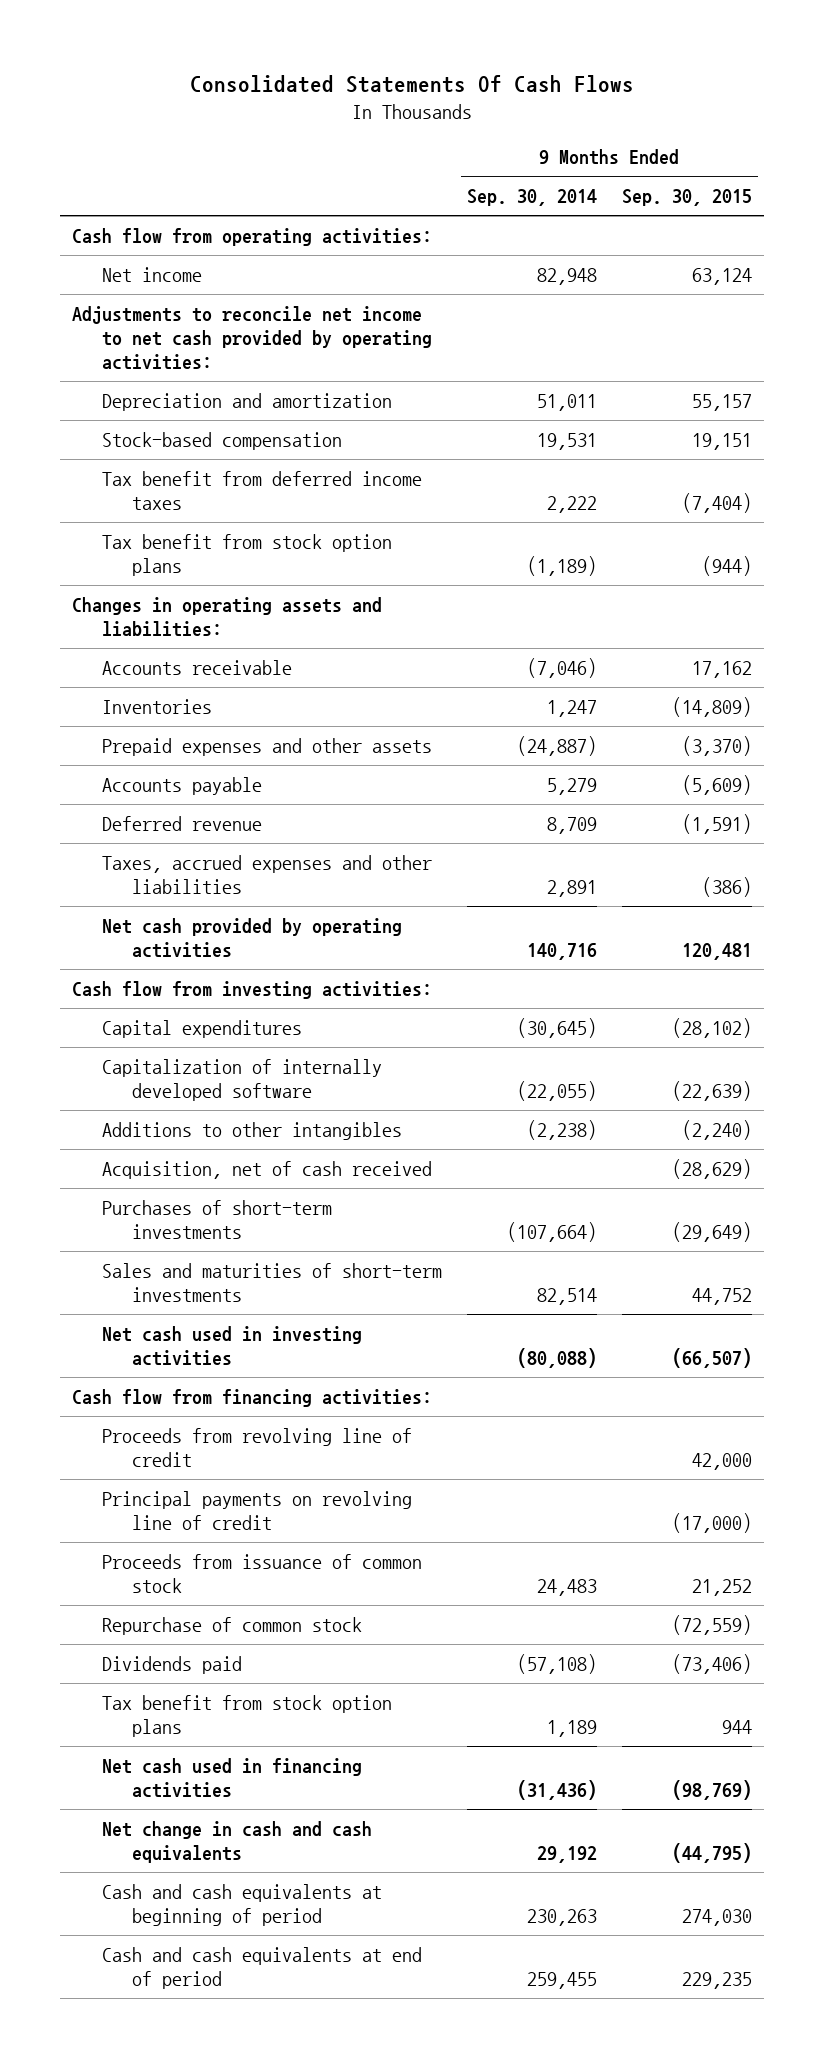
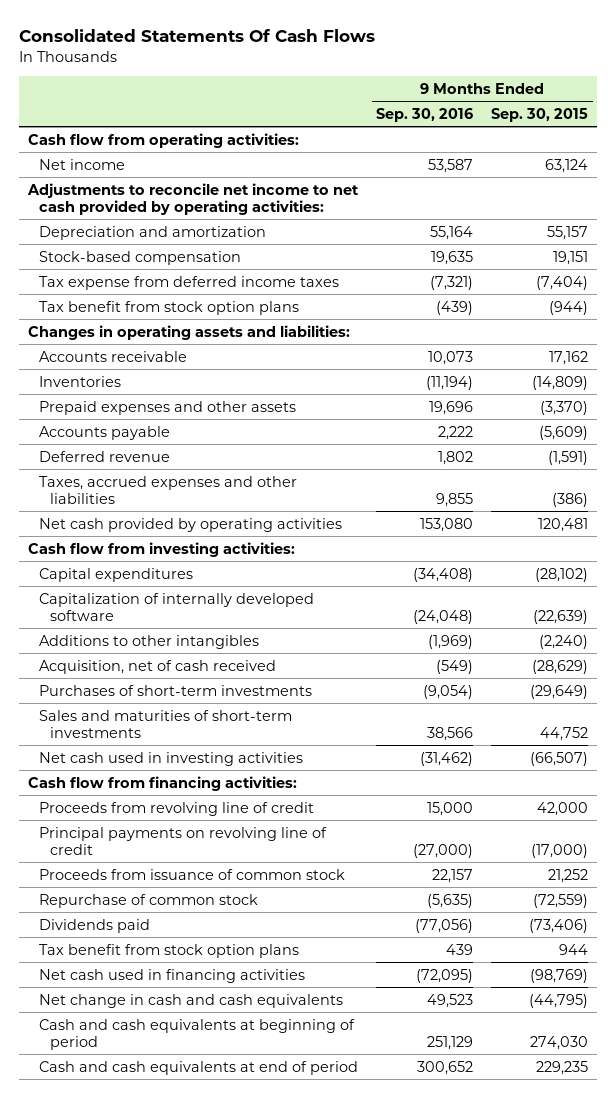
[466,189,597,207] Sep. 30, 2014 -> none
none -> [376,107,474,122] Sep. 30, 2016
[102,470,423,510] Tax benefit from deferred income taxes -> [39,275,340,290] Tax expense from deferred income taxes

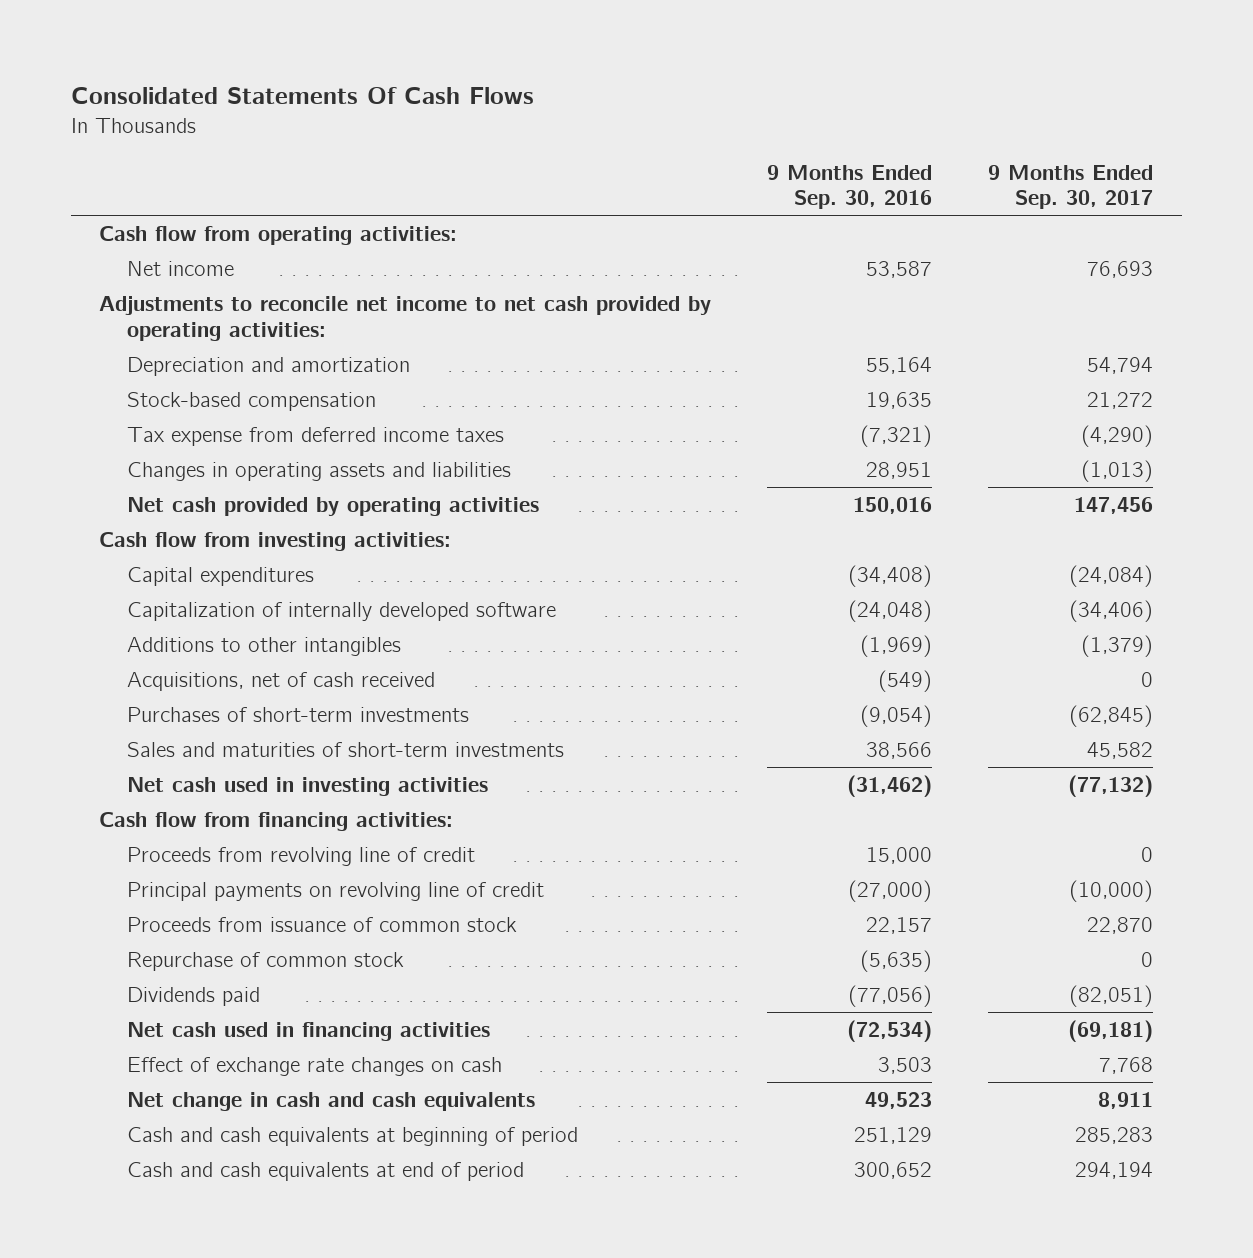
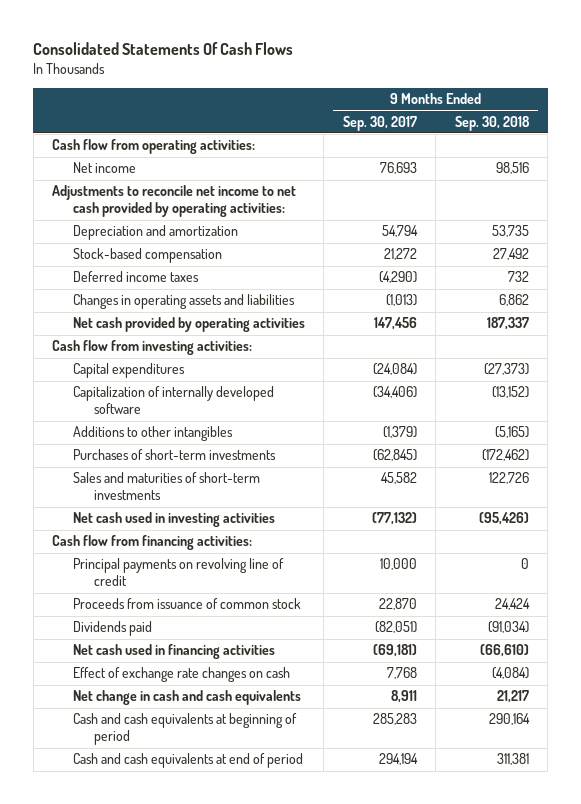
[767,164,933,210] 9 Months Ended Sep. 30, 2016 -> none
none -> [454,115,530,131] Sep. 30, 2018
[126,426,504,446] Tax expense from deferred income taxes -> [72,271,199,283] Deferred income taxes
[126,671,435,691] Acquisitions, net of cash received -> none
[126,846,475,866] Proceeds from revolving line of credit -> none
[1069,879,1154,902] (10,000) -> [379,558,417,571] 10,000
[126,951,404,971] Repurchase of common stock -> none

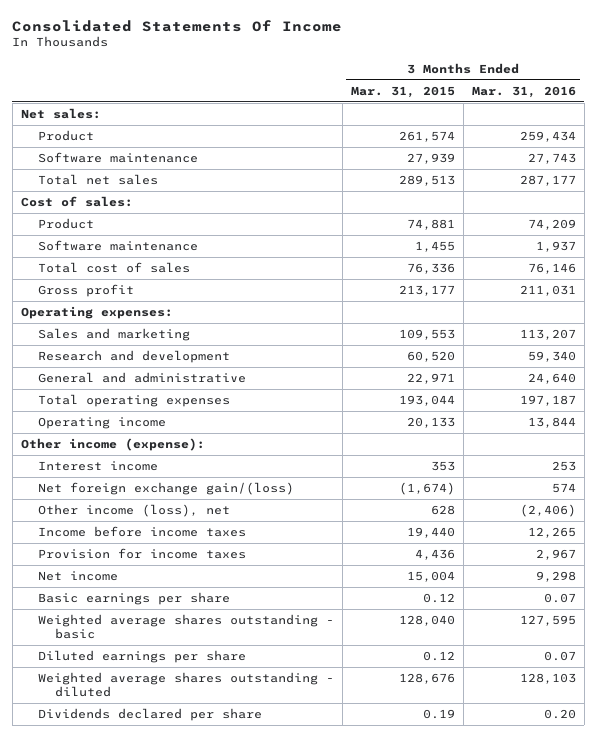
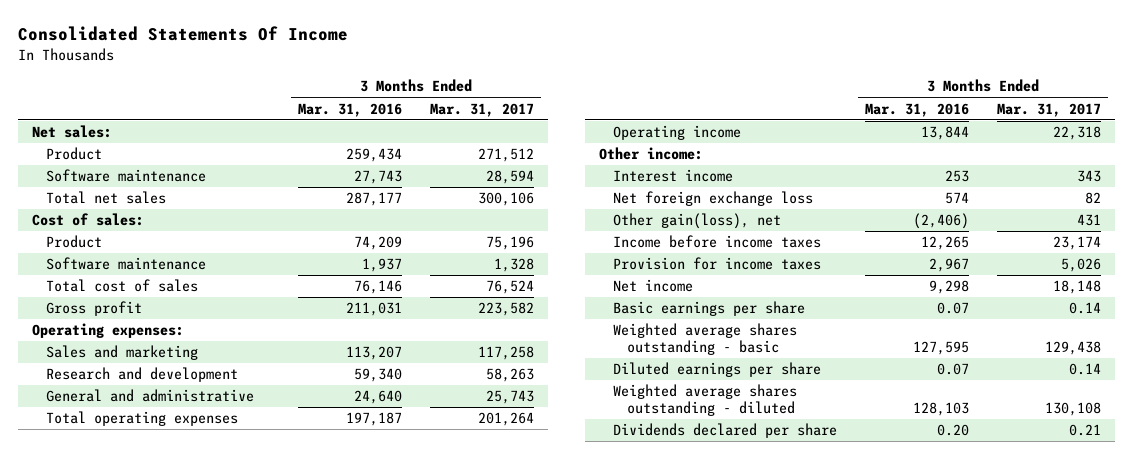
[350,85,455,98] Mar. 31, 2015 -> none
none -> [430,102,535,117] Mar. 31, 2017
[20,438,205,452] Other income (expense): -> [598,147,703,161] Other income:
[37,482,294,496] Net foreign exchange gain/(loss) -> [613,191,814,207] Net foreign exchange loss
[37,504,230,518] Other income (loss), net -> [613,213,782,230] Other gain(loss), net

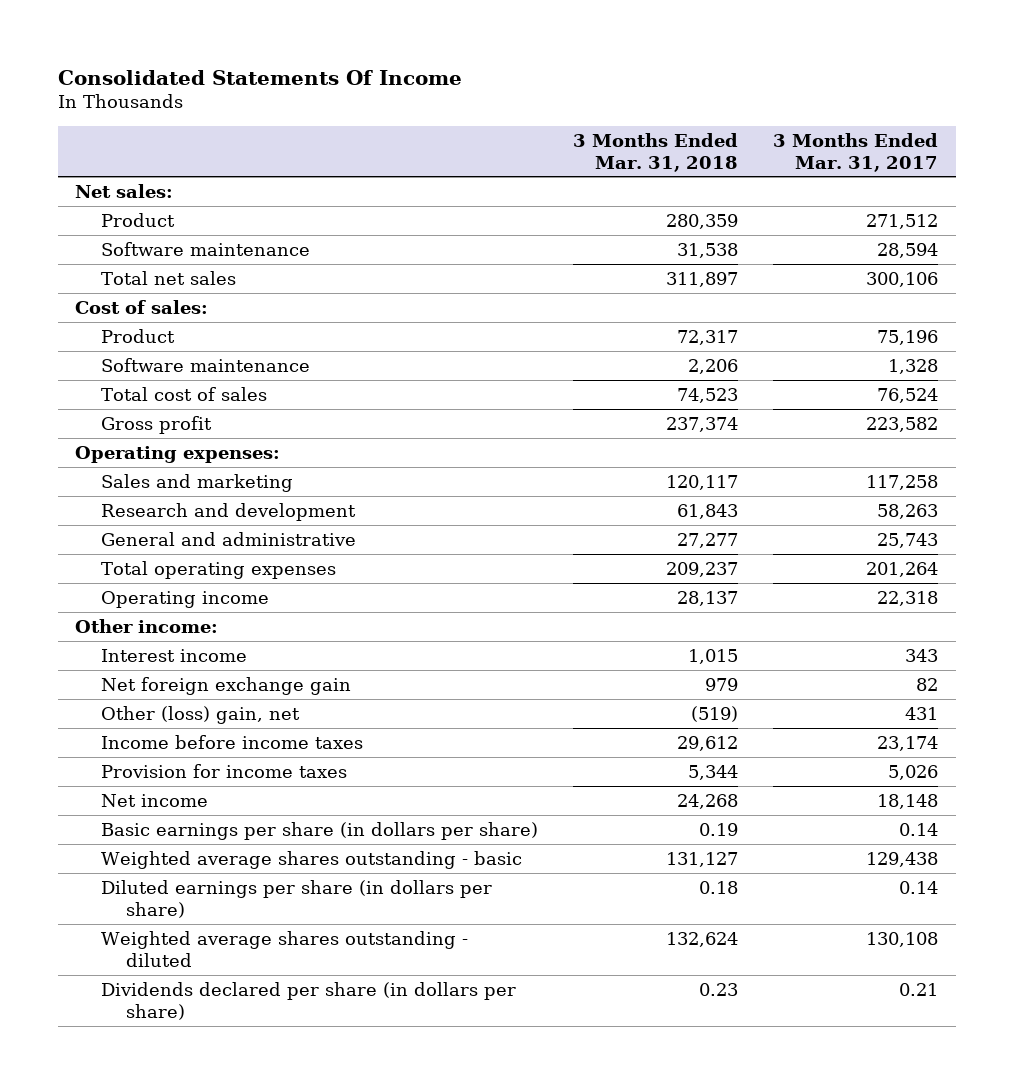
[297,102,402,117] Mar. 31, 2016 -> none
none -> [572,132,738,172] 3 Months Ended Mar. 31, 2018
[613,191,814,207] Net foreign exchange loss -> [100,676,351,695] Net foreign exchange gain
[613,213,782,230] Other gain(loss), net -> [100,705,300,724] Other (loss) gain, net
[613,301,806,317] Basic earnings per share -> [100,821,538,840] Basic earnings per share (in dollars per share)
[613,362,822,378] Diluted earnings per share -> [100,879,492,918] Diluted earnings per share (in dollars per share)
[613,423,838,439] Dividends declared per share -> [100,981,516,1020] Dividends declared per share (in dollars per share)

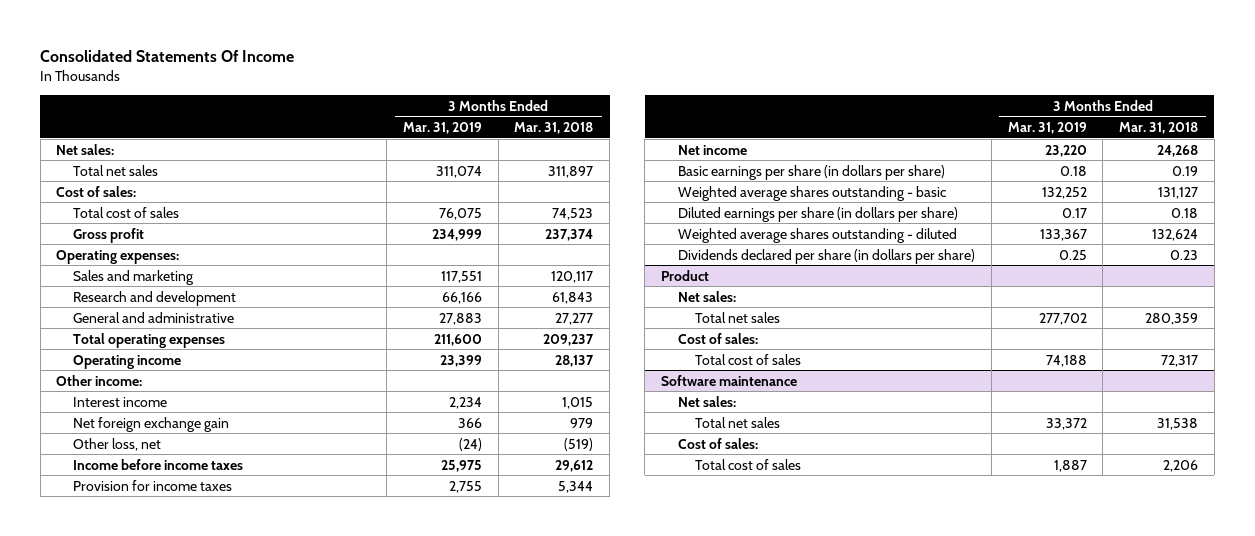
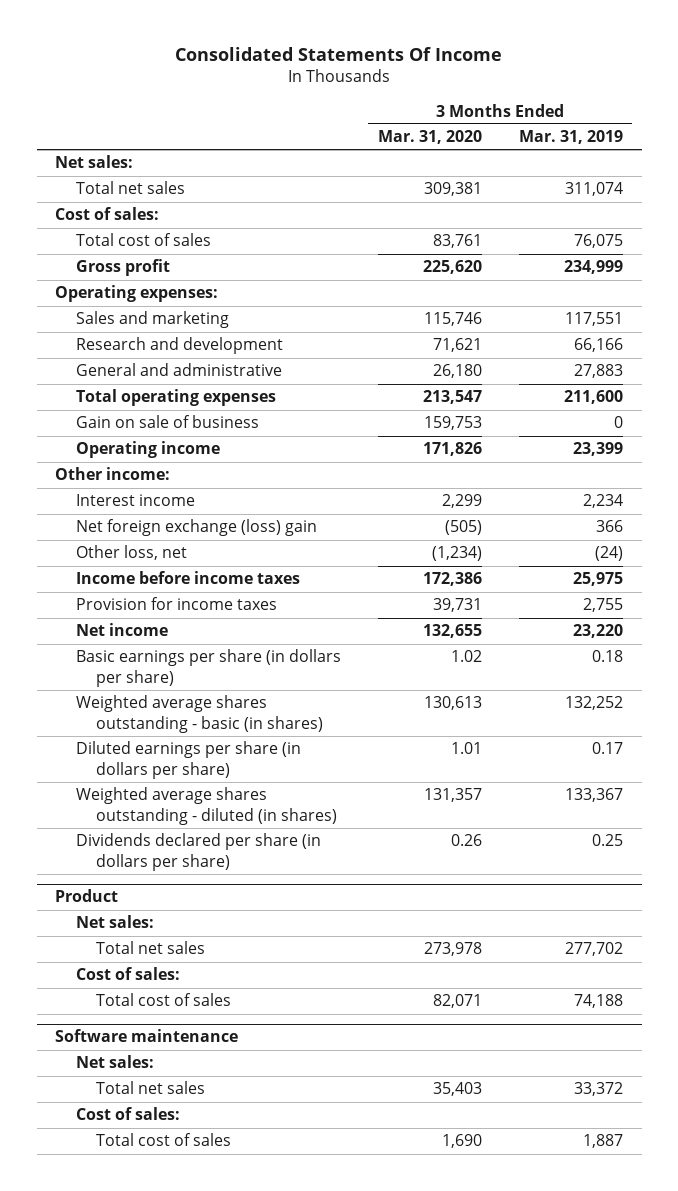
[514,121,594,134] Mar. 31, 2018 -> none
none -> [377,130,482,145] Mar. 31, 2020
none -> [75,415,259,429] Gain on sale of business
[73,416,230,432] Net foreign exchange gain -> [75,519,317,537] Net foreign exchange (loss) gain
[677,185,946,201] Weighted average shares outstanding - basic -> [75,695,323,733] Weighted average shares outstanding - basic (in shares)
[677,227,957,243] Weighted average shares outstanding - diluted -> [75,787,337,825] Weighted average shares outstanding - diluted (in shares)

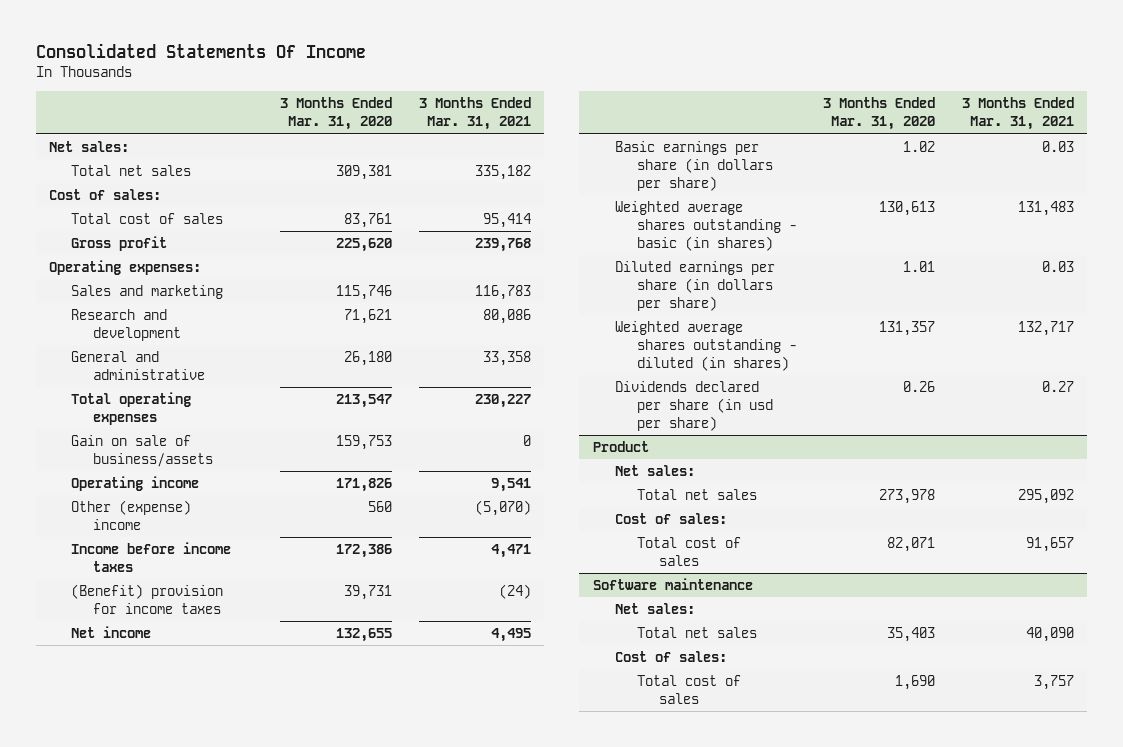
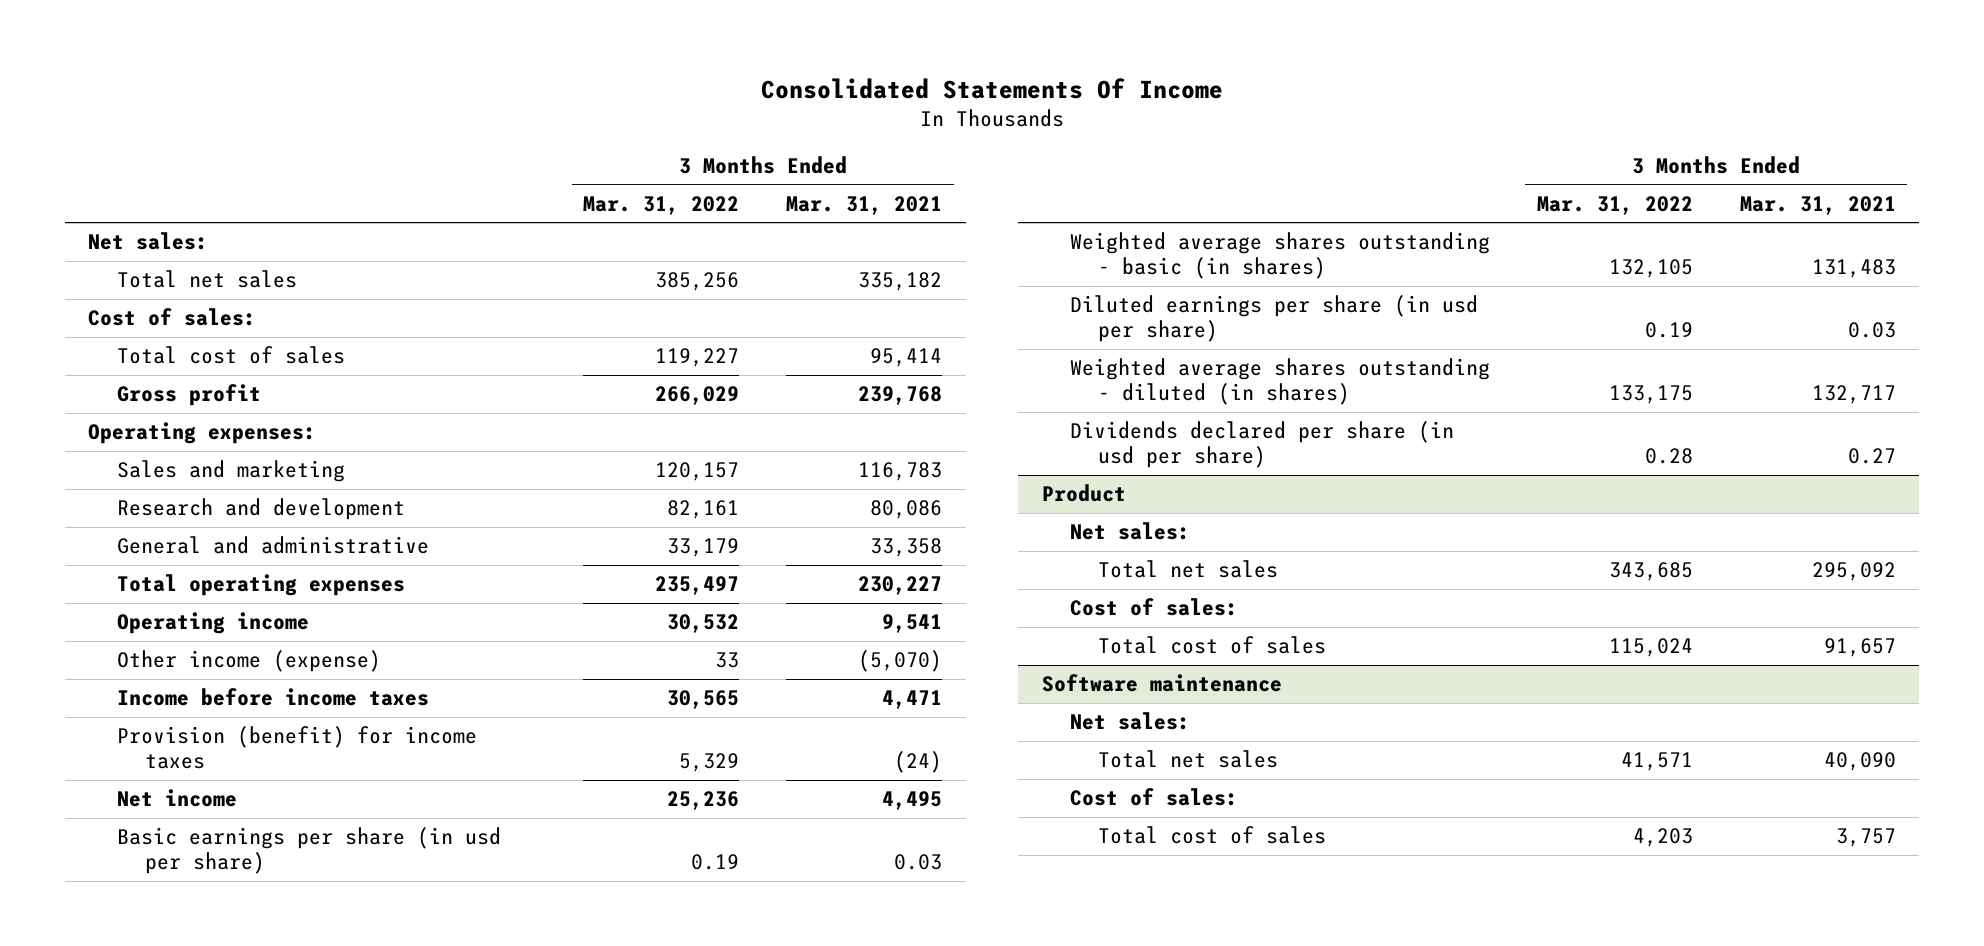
[279,97,392,131] 3 Months Ended Mar. 31, 2020 -> none
none -> [583,195,740,215] Mar. 31, 2022
[71,435,214,468] Gain on sale of business/assets -> none
[71,500,192,531] Other (expense) income -> [116,650,381,673] Other income (expense)
[71,584,224,615] (Benefit) provision for income taxes -> [116,726,477,770] Provision (benefit) for income taxes
[614,141,773,192] Basic earnings per share (in dollars per share) -> [116,827,501,875] Basic earnings per share (in usd per share)
[614,261,775,312] Diluted earnings per share (in dollars per share) -> [1070,295,1479,343] Diluted earnings per share (in usd per share)

